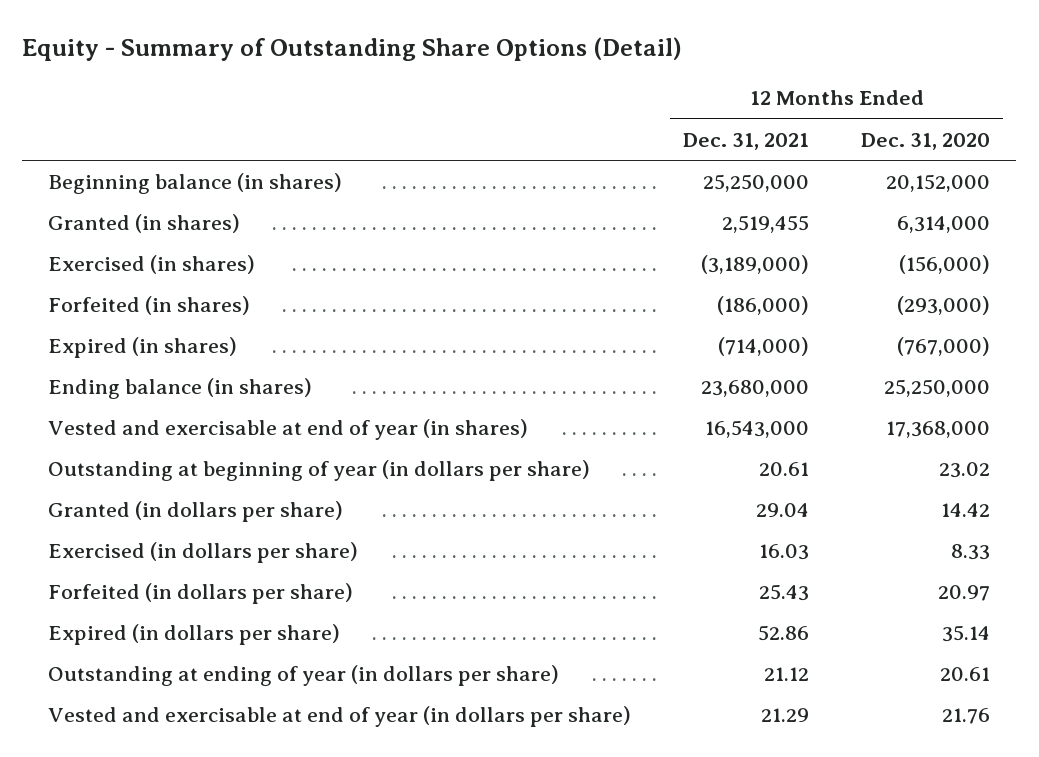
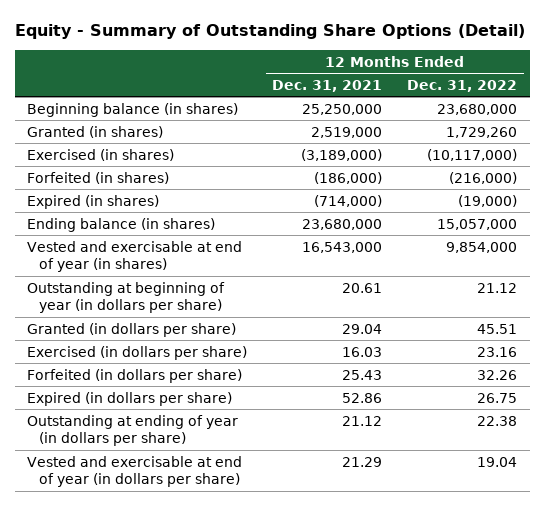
[861,132,991,150] Dec. 31, 2020 -> none
none -> [407,79,518,92] Dec. 31, 2022
[722,215,810,234] 2,519,455 -> [311,126,383,138] 2,519,000

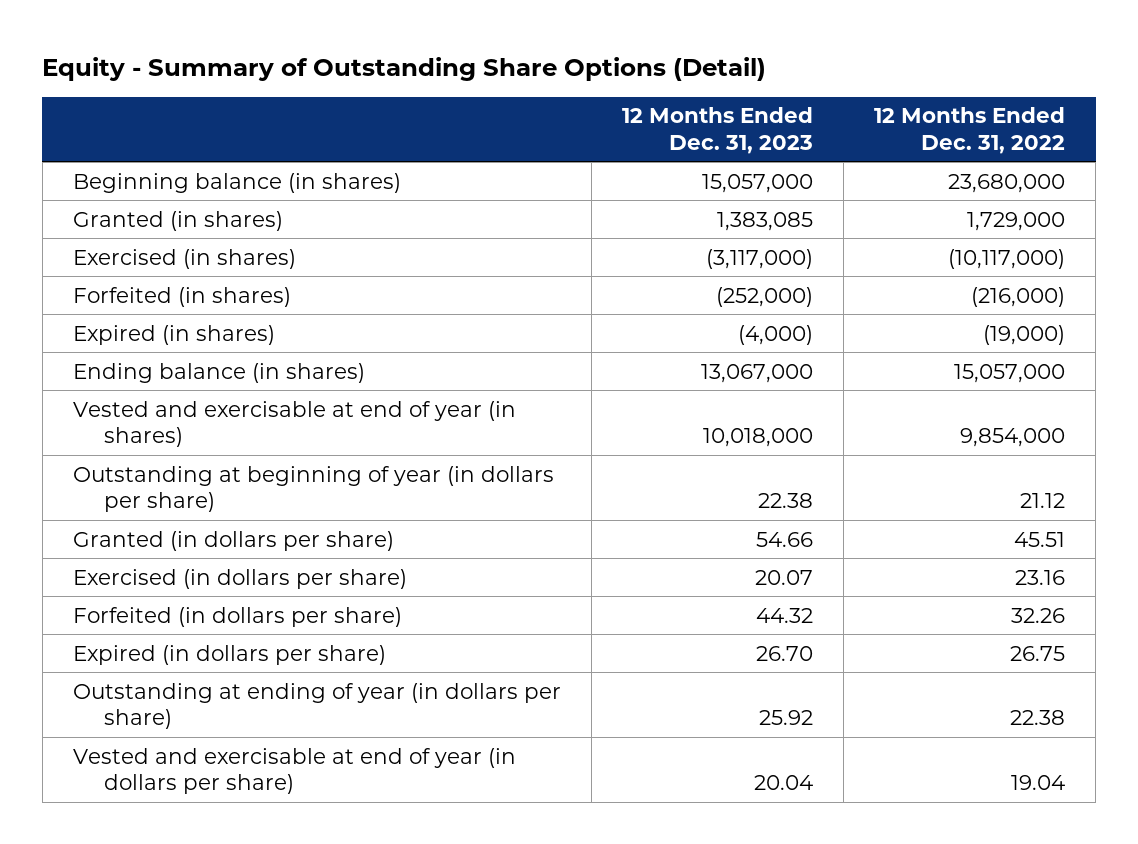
[272,79,383,92] Dec. 31, 2021 -> none
none -> [622,107,814,154] 12 Months Ended Dec. 31, 2023
[446,126,518,138] 1,729,260 -> [967,211,1066,231] 1,729,000

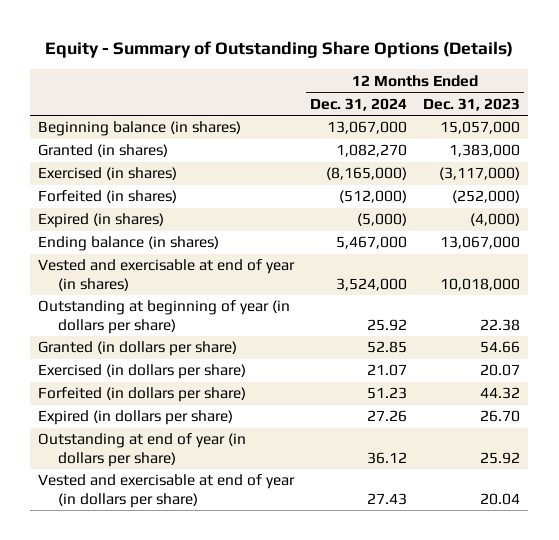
[42,56,767,81] Equity - Summary of Outstanding Share Options (Detail) -> [45,40,514,58] Equity - Summary of Outstanding Share Options (Details)
[874,107,1066,154] 12 Months Ended Dec. 31, 2022 -> none
none -> [310,97,408,111] Dec. 31, 2024
[717,211,814,231] 1,383,085 -> [449,144,521,158] 1,383,000
[72,682,561,729] Outstanding at ending of year (in dollars per share) -> [38,433,247,467] Outstanding at end of year (in dollars per share)

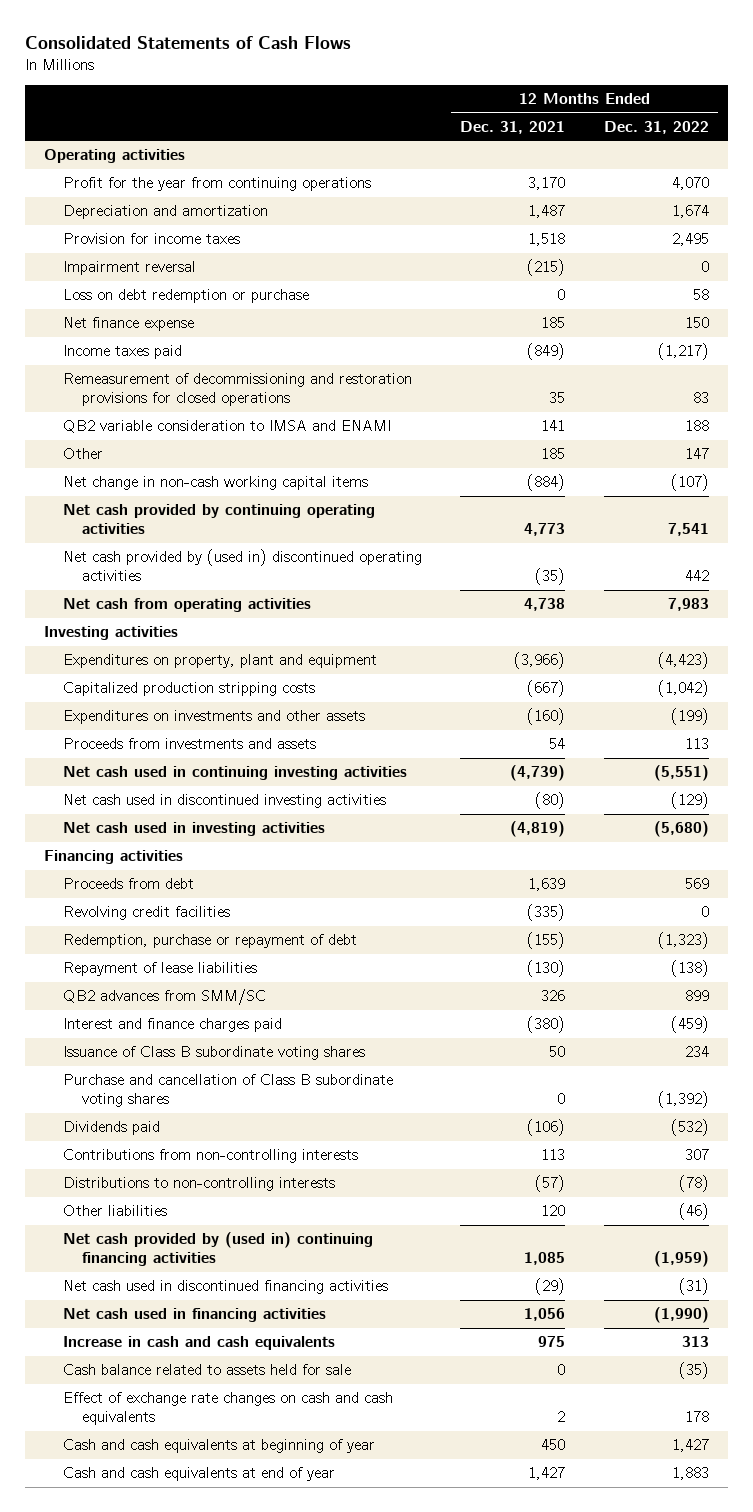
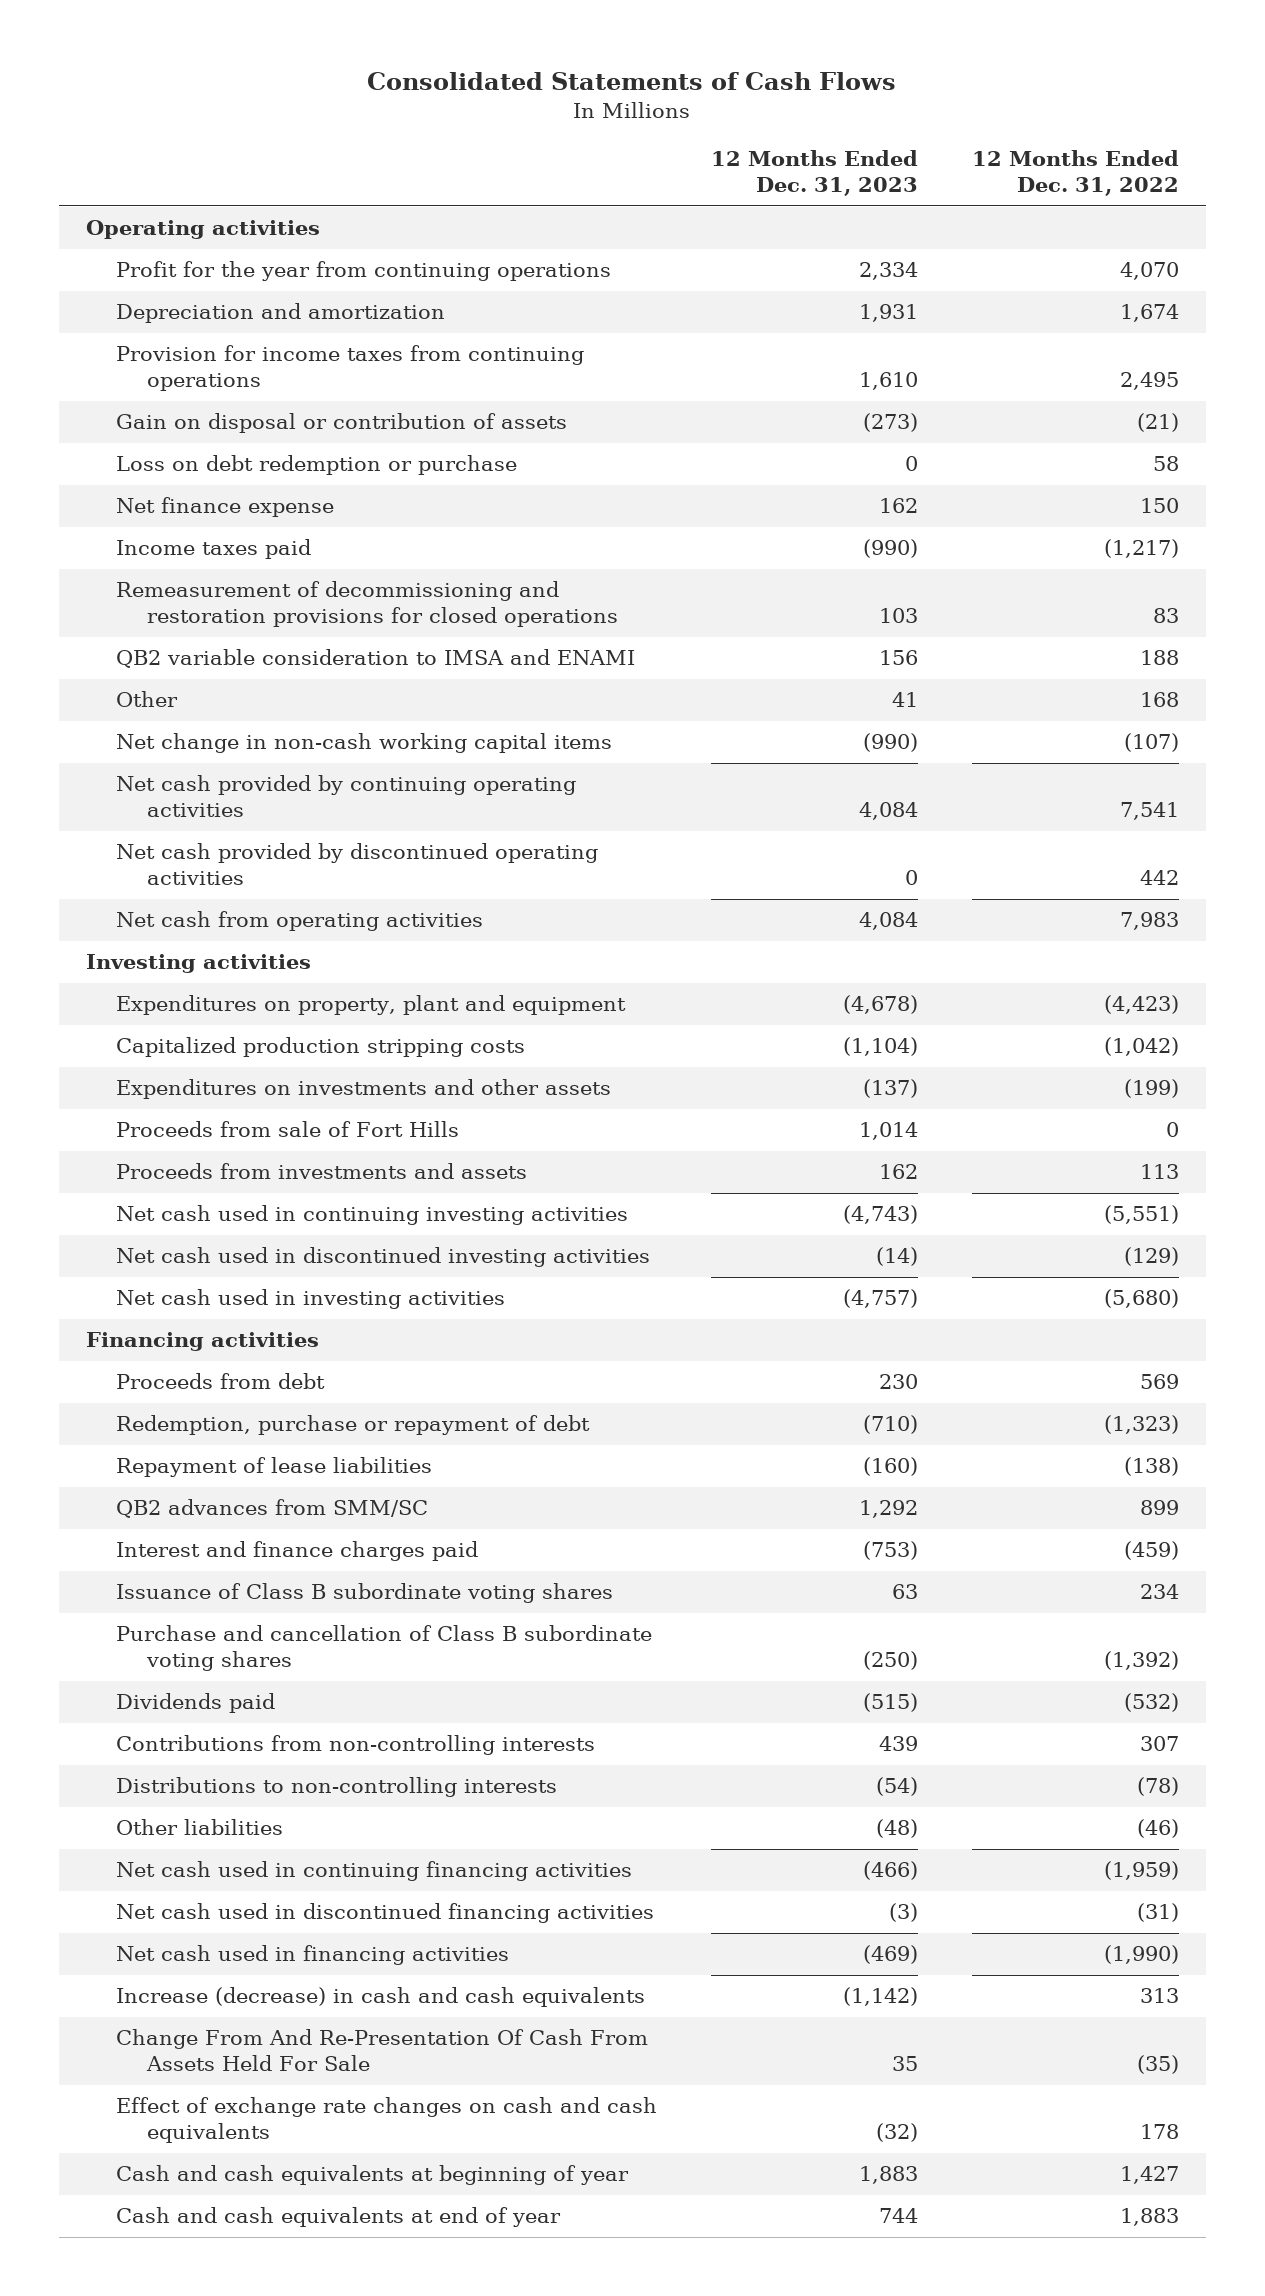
[460,120,566,134] Dec. 31, 2021 -> none
none -> [711,150,919,197] 12 Months Ended Dec. 31, 2023
[63,261,197,276] Impairment reversal -> none
[63,233,241,245] Provision for income taxes -> [116,345,585,392] Provision for income taxes from continuing operations
none -> [116,413,568,434] Gain on disposal or contribution of assets
[684,448,709,460] 147 -> [1140,692,1180,708] 168
[63,549,423,582] Net cash provided by (used in) discontinued operating activities -> [116,843,599,886] Net cash provided by discontinued operating activities
none -> [116,1121,460,1138] Proceeds from sale of Fort Hills
[63,906,231,921] Revolving credit facilities -> none
[63,1232,374,1267] Net cash provided by (used in) continuing financing activities -> [116,1861,633,1882] Net cash used in continuing financing activities
[63,1336,336,1351] Increase in cash and cash equivalents -> [116,1987,646,2008] Increase (decrease) in cash and cash equivalents
[63,1364,352,1376] Cash balance related to assets held for sale -> [116,2029,649,2072] Change From And Re-Presentation Of Cash From Assets Held For Sale

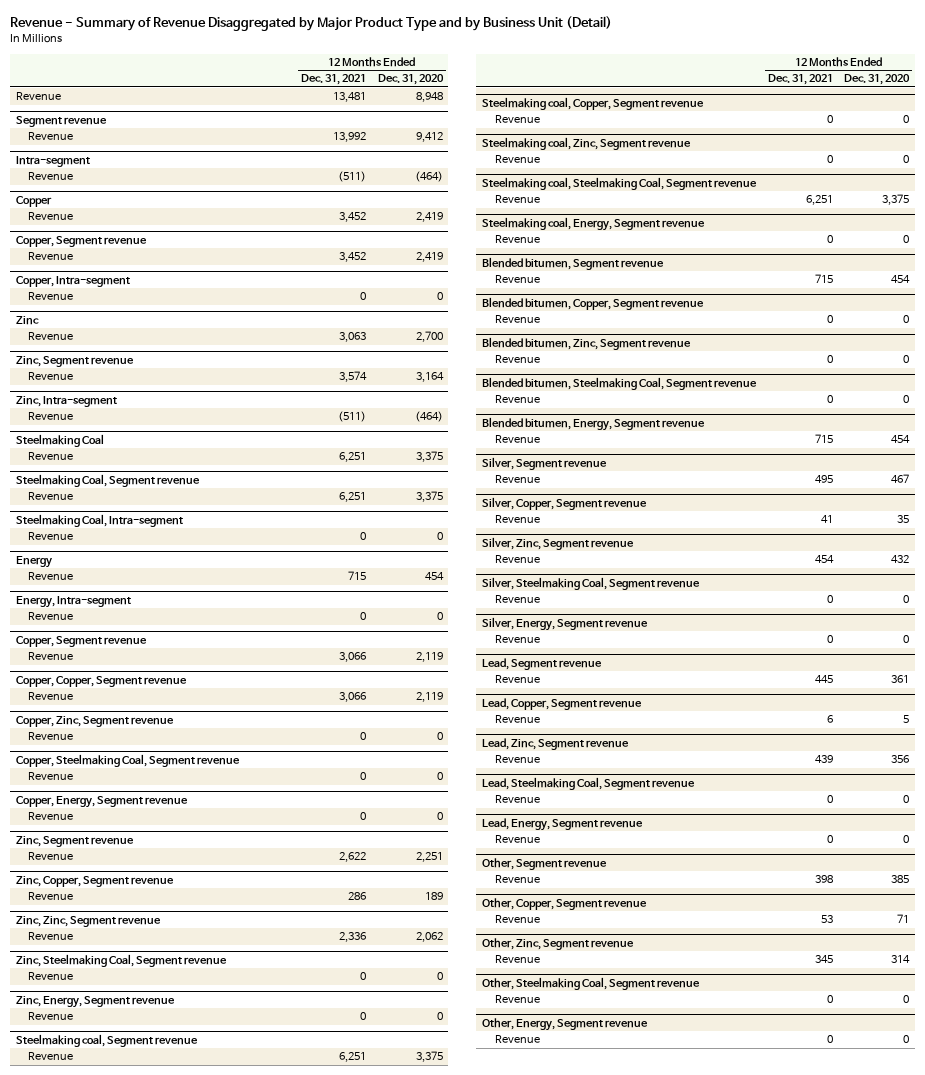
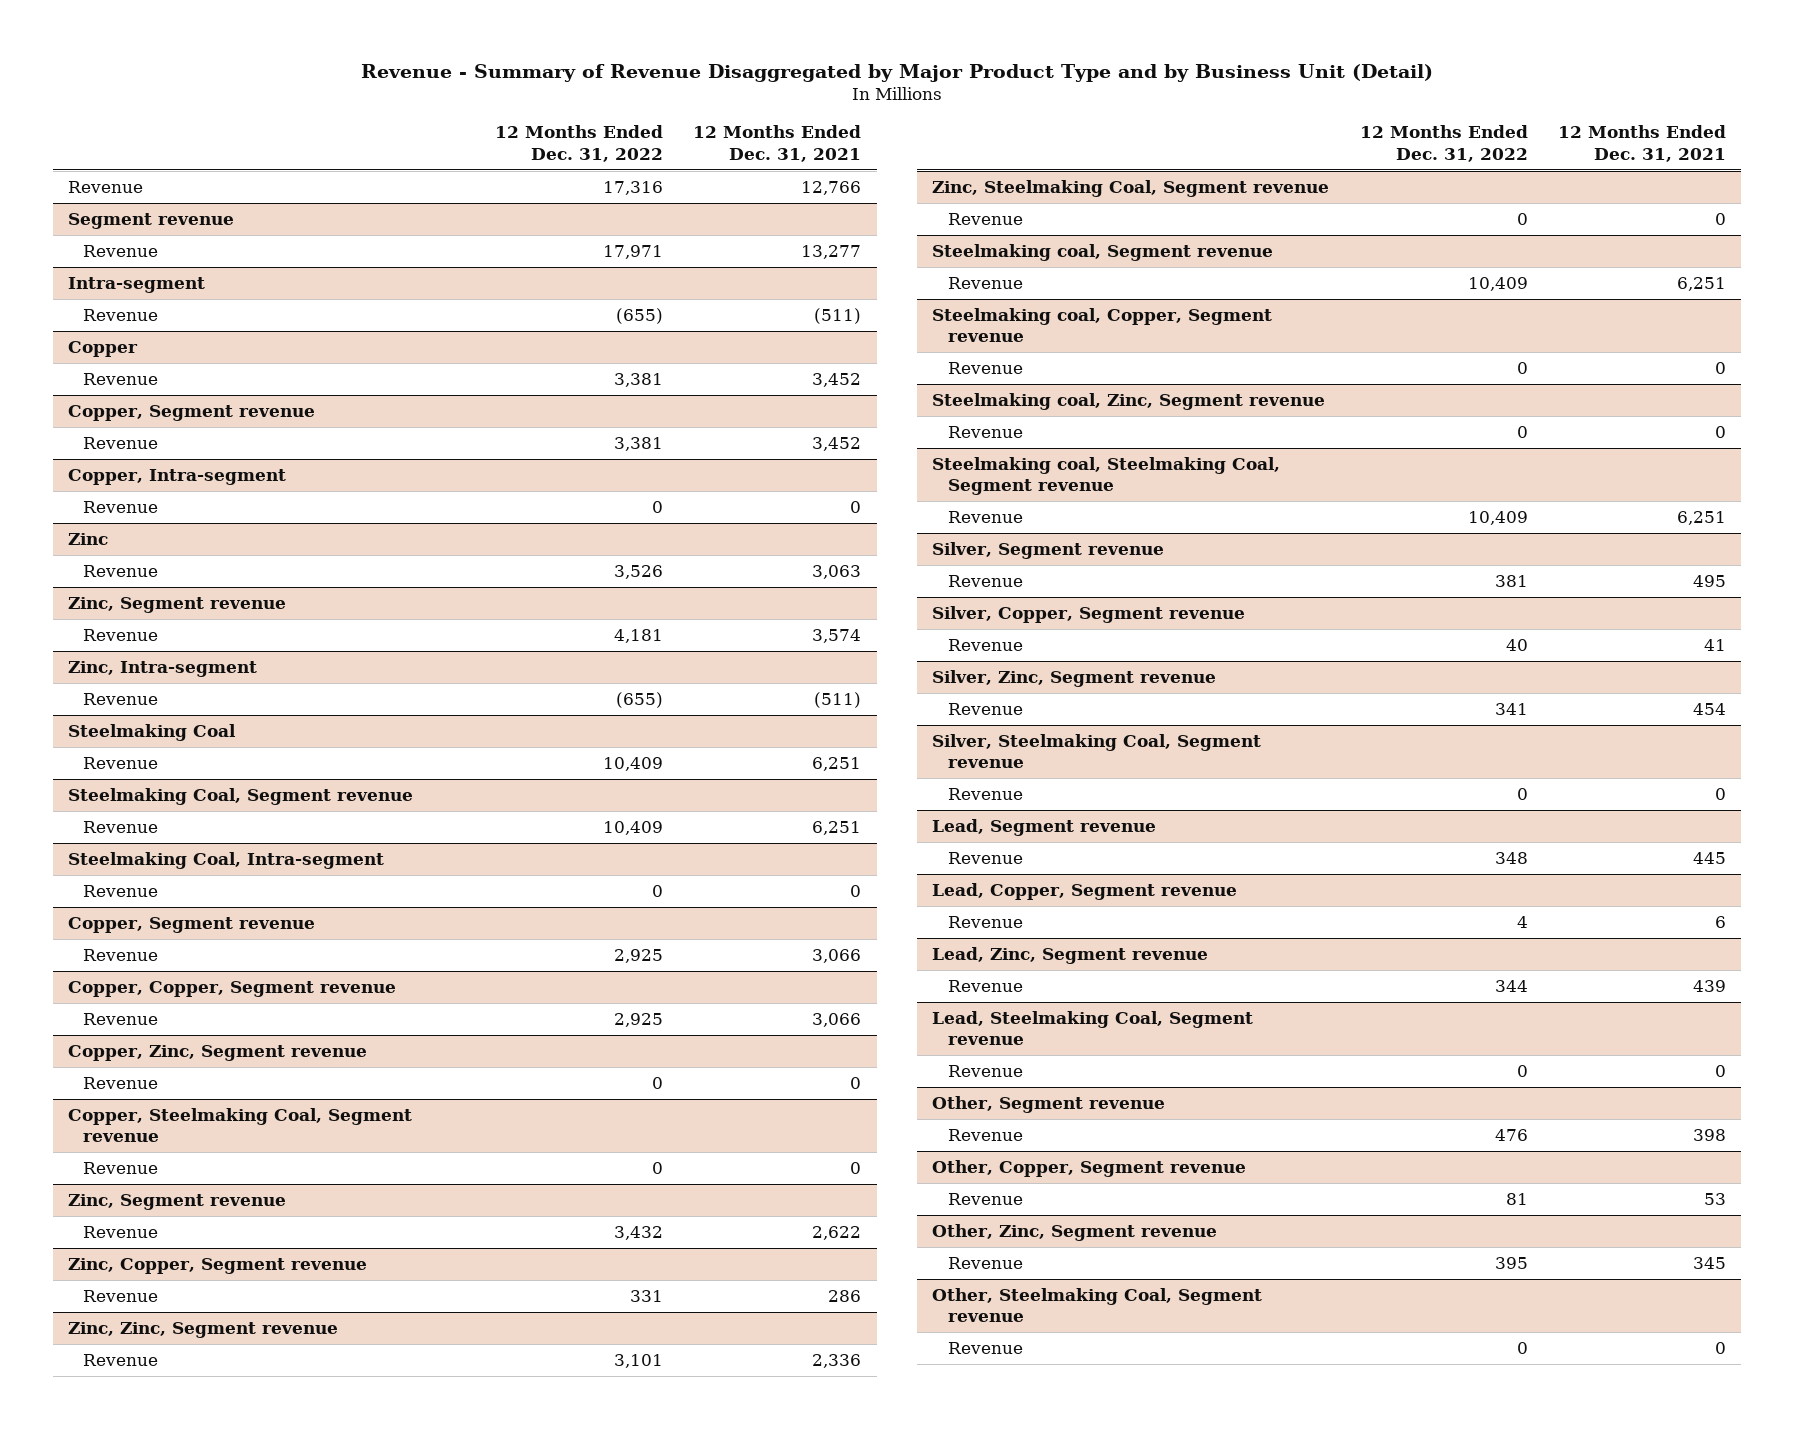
[377,74,444,86] Dec. 31, 2020 -> none
none -> [495,125,664,162] 12 Months Ended Dec. 31, 2022
[333,92,367,103] 13,481 -> [801,180,862,195] 12,766
[333,132,367,143] 13,992 -> [801,244,862,259] 13,277
[15,555,52,568] Energy -> none
[27,572,73,581] Revenue -> none
[15,595,131,608] Energy, Intra-segment -> none
[27,612,73,621] Revenue -> none
[15,795,188,808] Copper, Energy, Segment revenue -> none
[27,812,73,821] Revenue -> none
[15,995,175,1008] Zinc, Energy, Segment revenue -> none
[27,1012,73,1021] Revenue -> none
[482,216,706,231] Steelmaking coal, Energy, Segment revenue -> none
[494,235,540,244] Revenue -> none
[482,256,665,270] Blended bitumen, Segment revenue -> none
[494,275,540,284] Revenue -> none
[482,296,705,310] Blended bitumen, Copper, Segment revenue -> none
[494,315,540,324] Revenue -> none
[482,336,692,350] Blended bitumen, Zinc, Segment revenue -> none
[494,355,540,364] Revenue -> none
[482,376,758,390] Blended bitumen, Steelmaking Coal, Segment revenue -> none
[494,395,540,404] Revenue -> none
[482,416,706,431] Blended bitumen, Energy, Segment revenue -> none
[494,435,540,444] Revenue -> none
[482,616,649,631] Silver, Energy, Segment revenue -> none
[494,635,540,644] Revenue -> none
[482,817,644,831] Lead, Energy, Segment revenue -> none
[494,835,540,844] Revenue -> none
[482,1017,649,1031] Other, Energy, Segment revenue -> none
[494,1035,540,1044] Revenue -> none

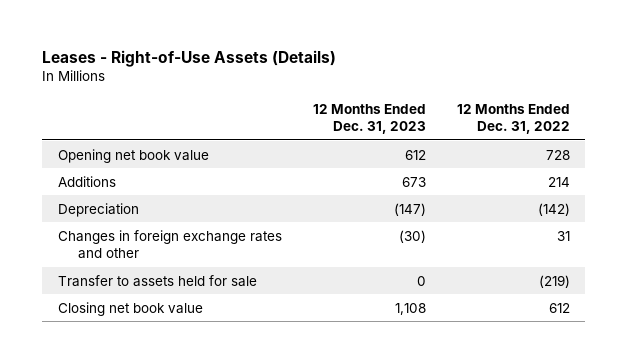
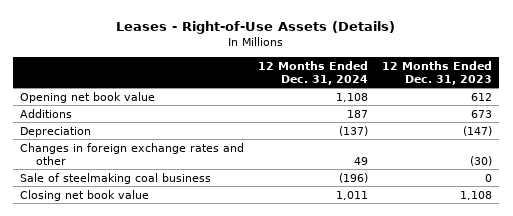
[456,103,570,134] 12 Months Ended Dec. 31, 2022 -> none
none -> [258,60,369,85] 12 Months Ended Dec. 31, 2024
[57,274,257,287] Transfer to assets held for sale -> none
none -> [20,172,212,184] Sale of steelmaking coal business

